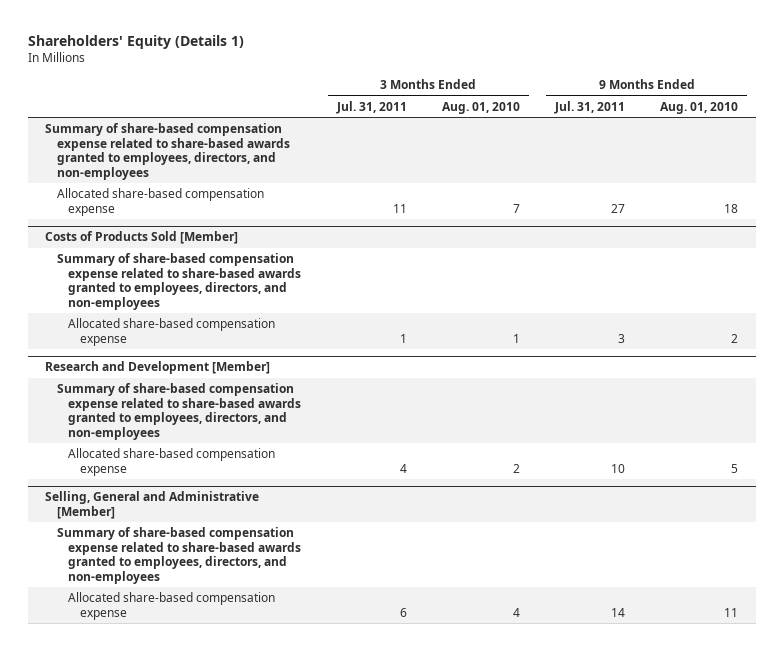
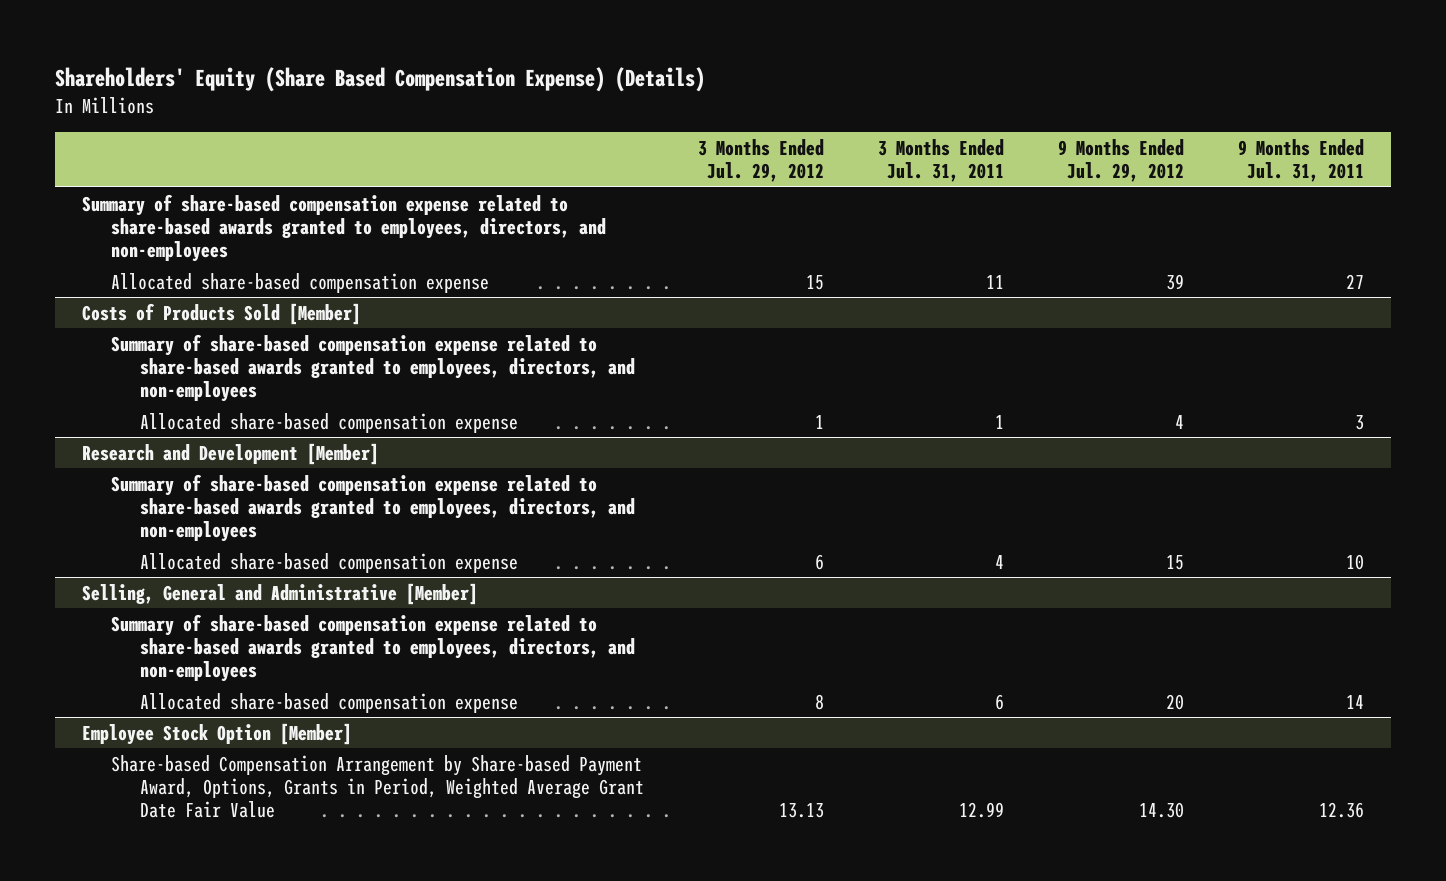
[27,35,244,50] Shareholders' Equity (Details 1) -> [54,66,705,92] Shareholders' Equity (Share Based Compensation Expense) (Details)
[441,101,520,114] Aug. 01, 2010 -> none
[660,101,739,114] Aug. 01, 2010 -> none
none -> [698,139,825,183] 3 Months Ended Jul. 29, 2012
none -> [1057,139,1184,183] 9 Months Ended Jul. 29, 2012
none -> [81,722,352,745] Employee Stock Option [Member]
none -> [111,754,645,818] Share-based Compensation Arrangement by Share-based Payment Award, Options, Grants in Period, Weighted Average Grant Date Fair Value

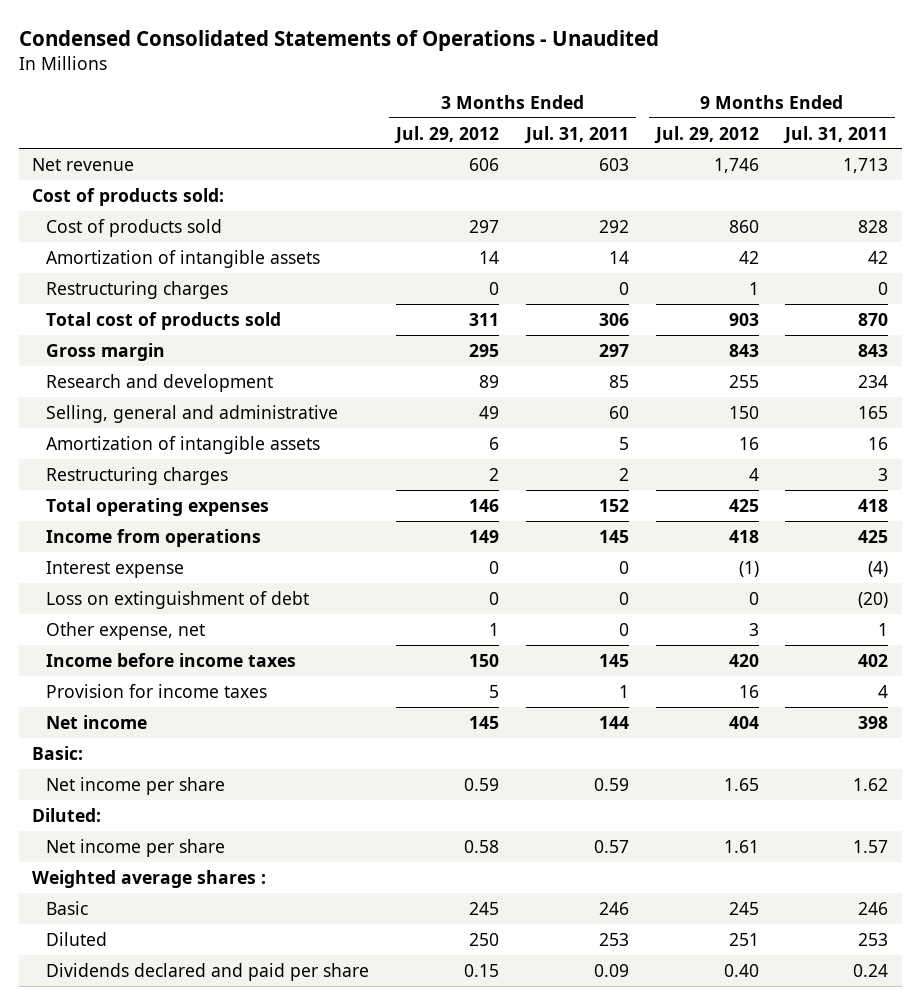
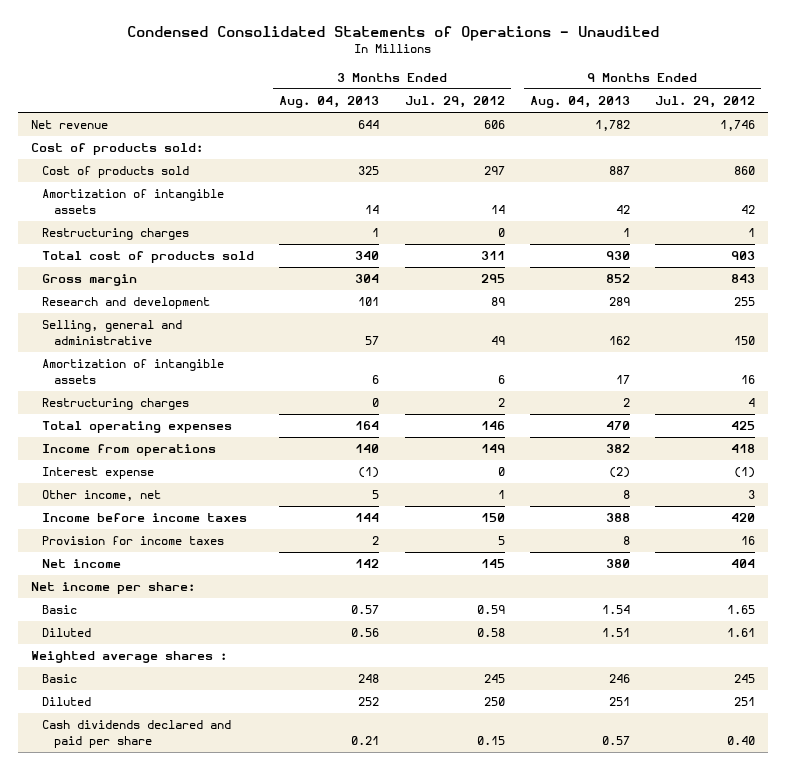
[523,125,629,144] Jul. 31, 2011 -> none
[783,125,889,144] Jul. 31, 2011 -> none
none -> [279,96,380,109] Aug. 04, 2013
none -> [529,96,630,109] Aug. 04, 2013
[46,590,310,609] Loss on extinguishment of debt -> none
[46,621,206,640] Other expense, net -> [42,490,162,502] Other income, net
[31,745,83,760] Basic: -> none
[31,807,101,822] Diluted: -> none
none -> [30,582,195,595] Net income per share:
[46,776,226,795] Net income per share -> [42,605,78,615] Basic
[46,838,226,857] Net income per share -> [42,628,92,638] Diluted
[46,962,370,981] Dividends declared and paid per share -> [42,720,232,748] Cash dividends declared and paid per share

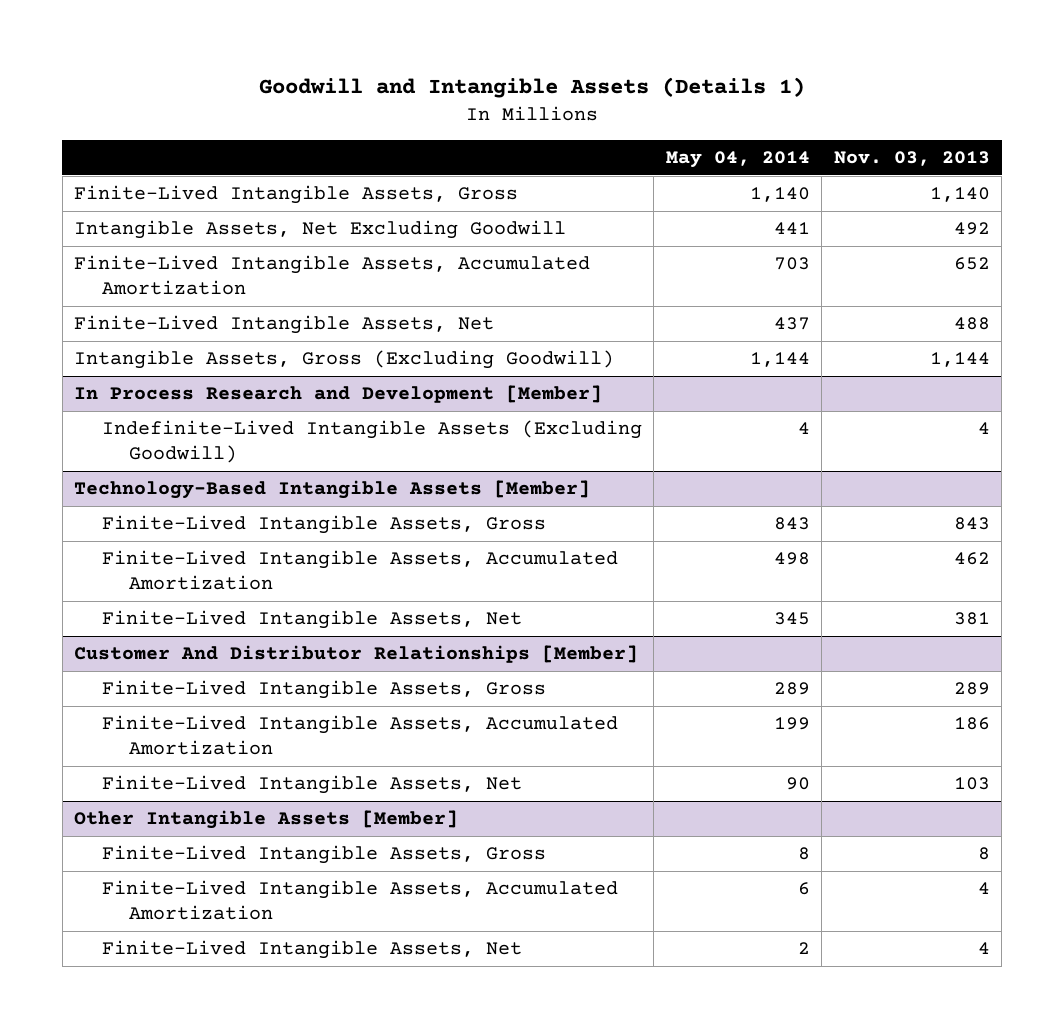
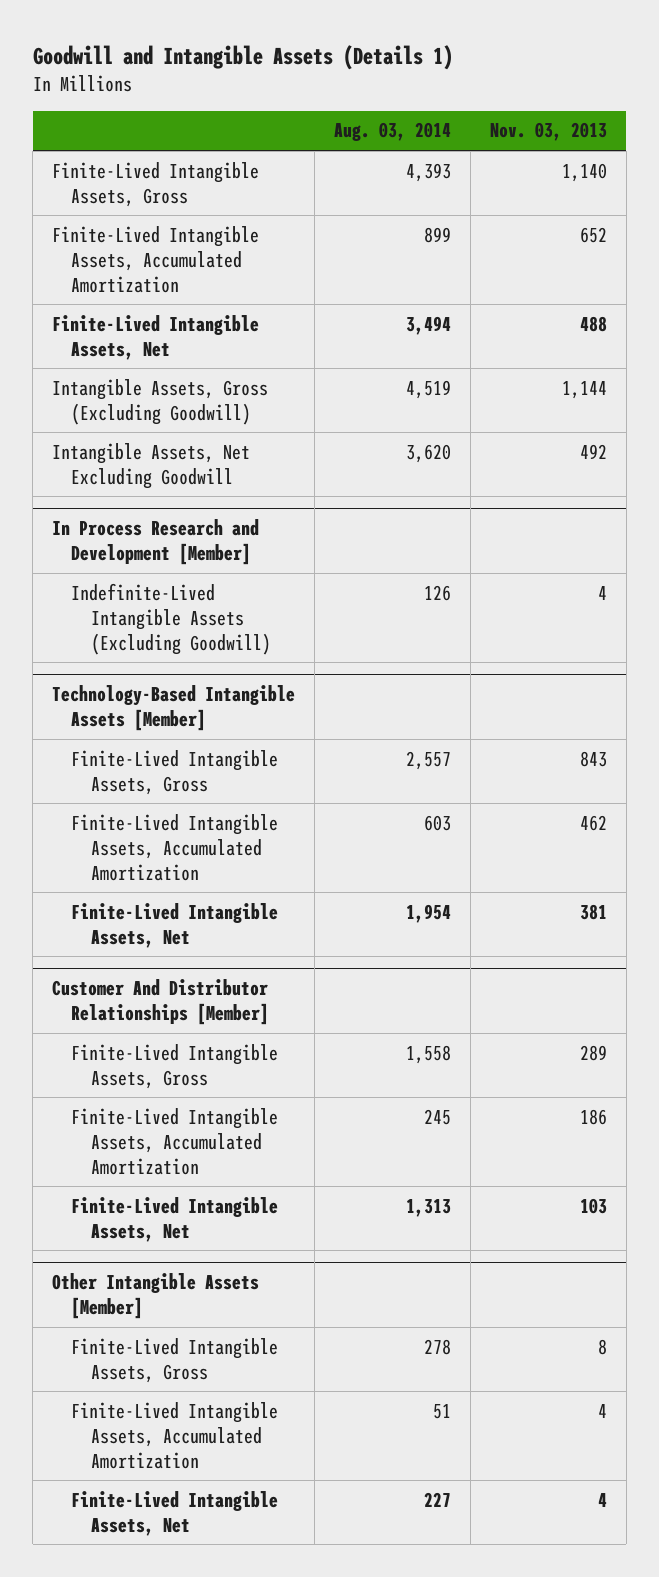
[665,150,810,168] May 04, 2014 -> none
none -> [334,122,452,142] Aug. 03, 2014
[74,220,567,240] Intangible Assets, Net Excluding Goodwill -> [52,442,251,489] Intangible Assets, Net Excluding Goodwill

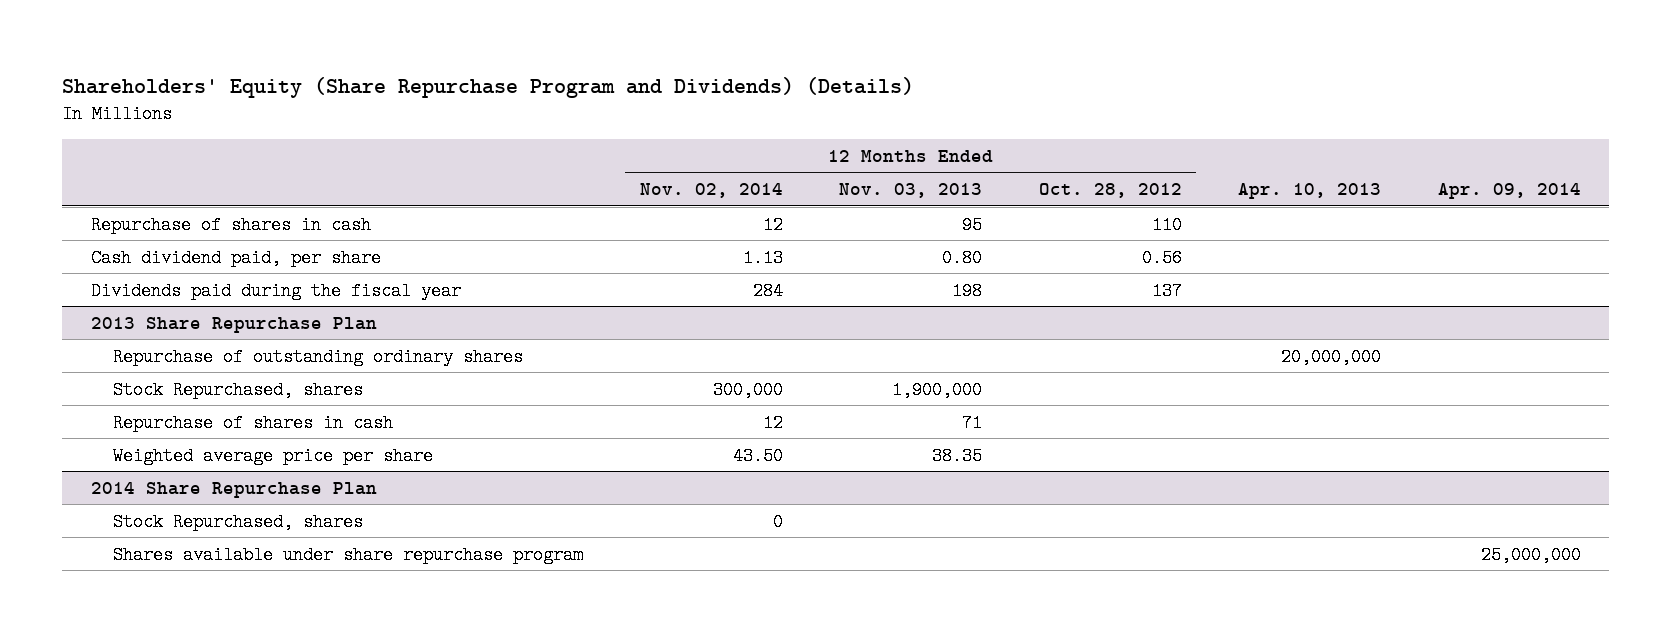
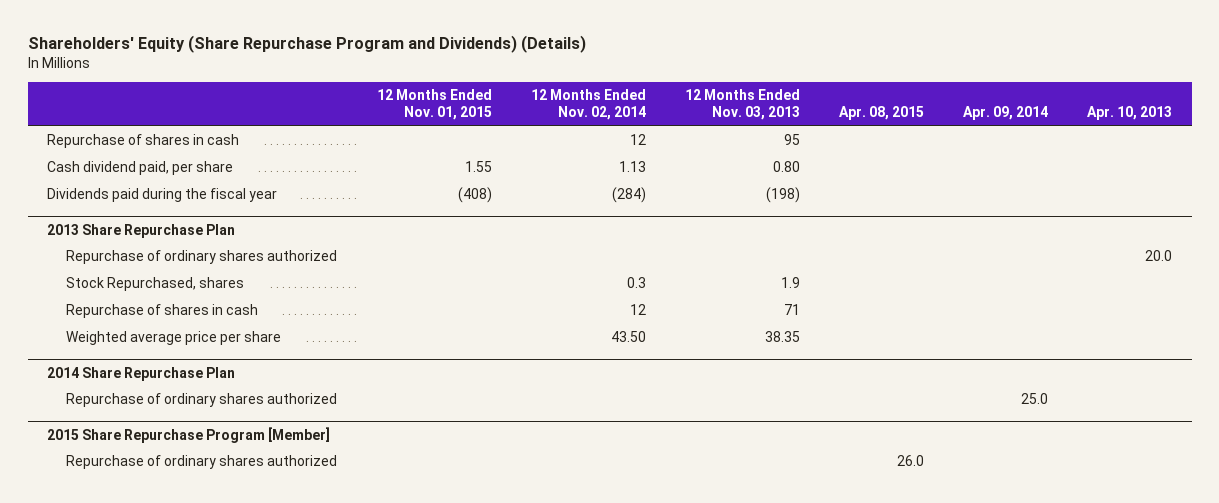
[1038,182,1182,198] Oct. 28, 2012 -> none
none -> [376,89,492,121] 12 Months Ended Nov. 01, 2015
none -> [838,106,924,121] Apr. 08, 2015
[752,281,783,300] 284 -> [611,187,646,204] (284)
[952,281,983,300] 198 -> [765,187,800,204] (198)
[113,347,524,366] Repurchase of outstanding ordinary shares -> [66,250,338,265] Repurchase of ordinary shares authorized
[1281,347,1382,366] 20,000,000 -> [1144,250,1172,262] 20.0
[712,380,783,399] 300,000 -> [626,277,646,289] 0.3
[892,380,983,399] 1,900,000 -> [780,277,800,289] 1.9
[113,512,364,531] Stock Repurchased, shares -> none
[113,545,584,564] Shares available under share repurchase program -> none
none -> [66,393,338,408] Repurchase of ordinary shares authorized
none -> [47,426,331,443] 2015 Share Repurchase Program [Member]
none -> [66,455,338,470] Repurchase of ordinary shares authorized

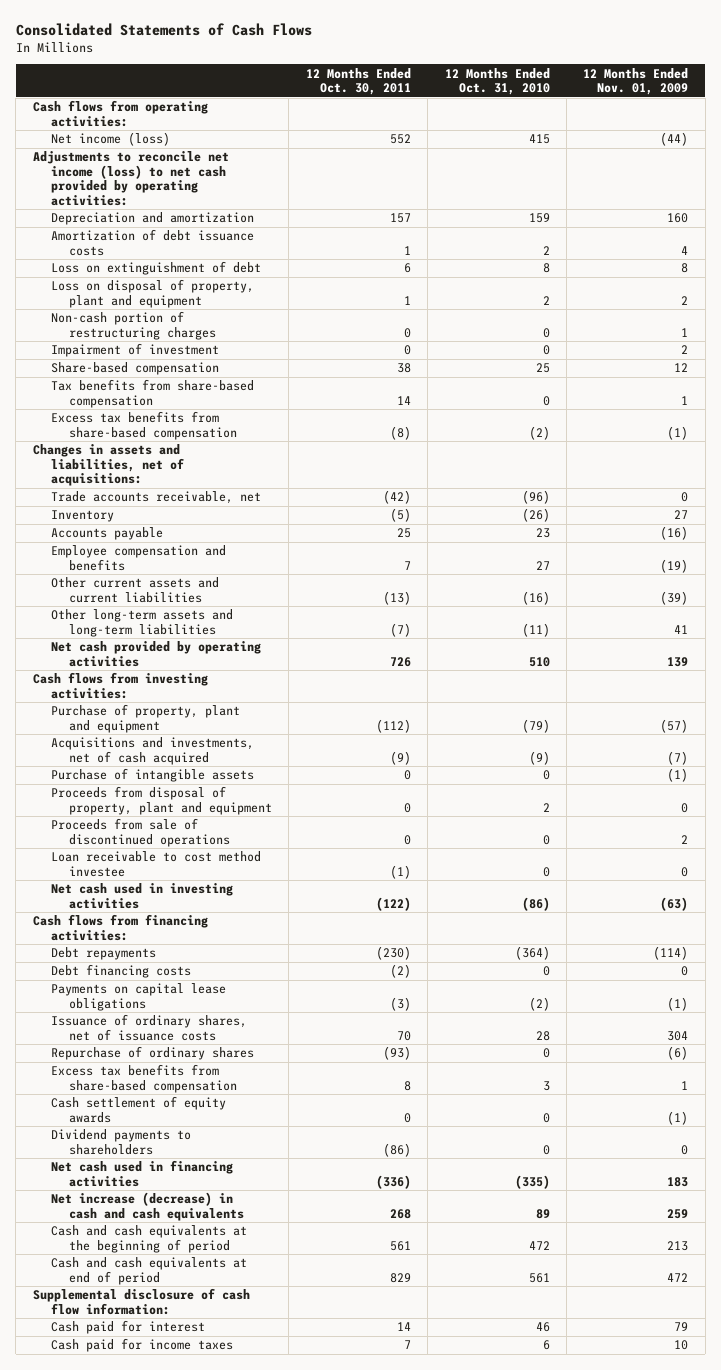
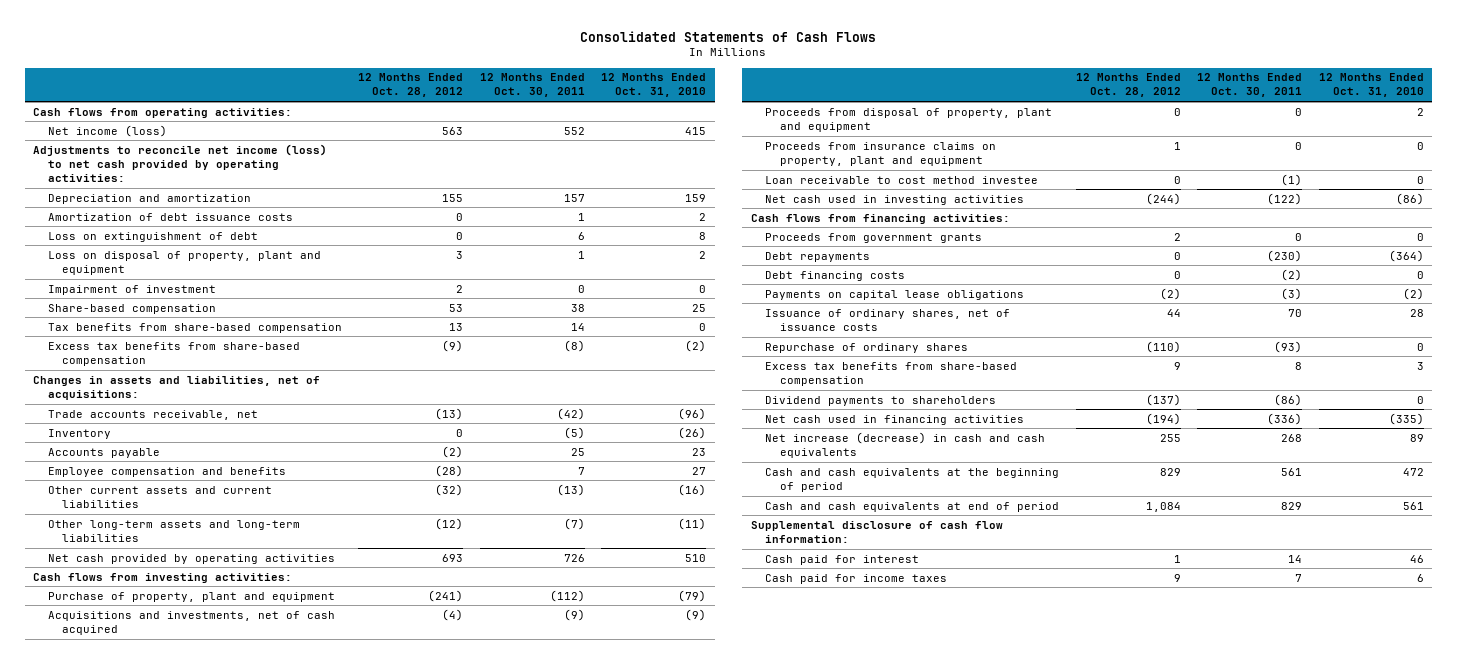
[583,67,689,95] 12 Months Ended Nov. 01, 2009 -> none
none -> [358,73,464,98] 12 Months Ended Oct. 28, 2012
[50,311,216,340] Non-cash portion of restructuring charges -> none
[50,768,254,783] Purchase of intangible assets -> none
[50,818,230,847] Proceeds from sale of discontinued operations -> none
none -> [765,141,997,166] Proceeds from insurance claims on property, plant and equipment
none -> [765,232,983,243] Proceeds from government grants
[50,1096,226,1123] Cash settlement of equity awards -> none

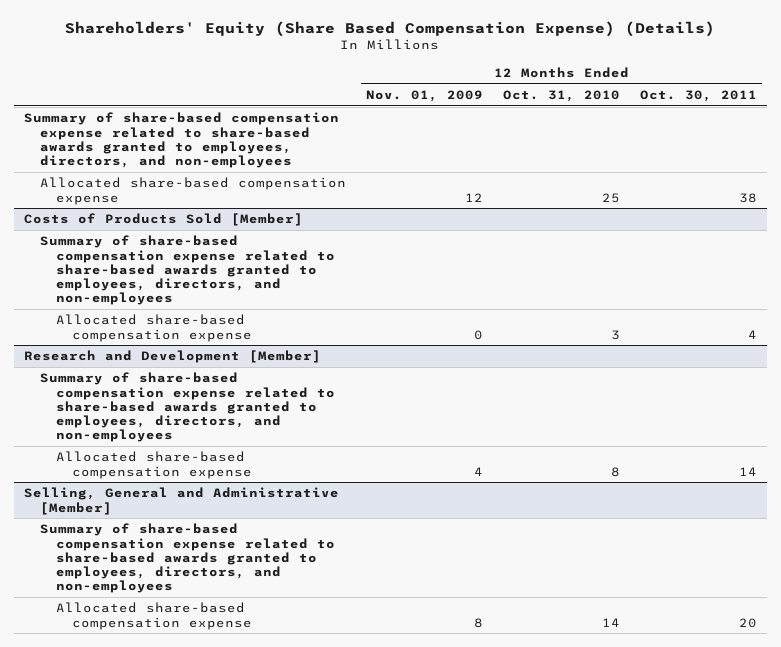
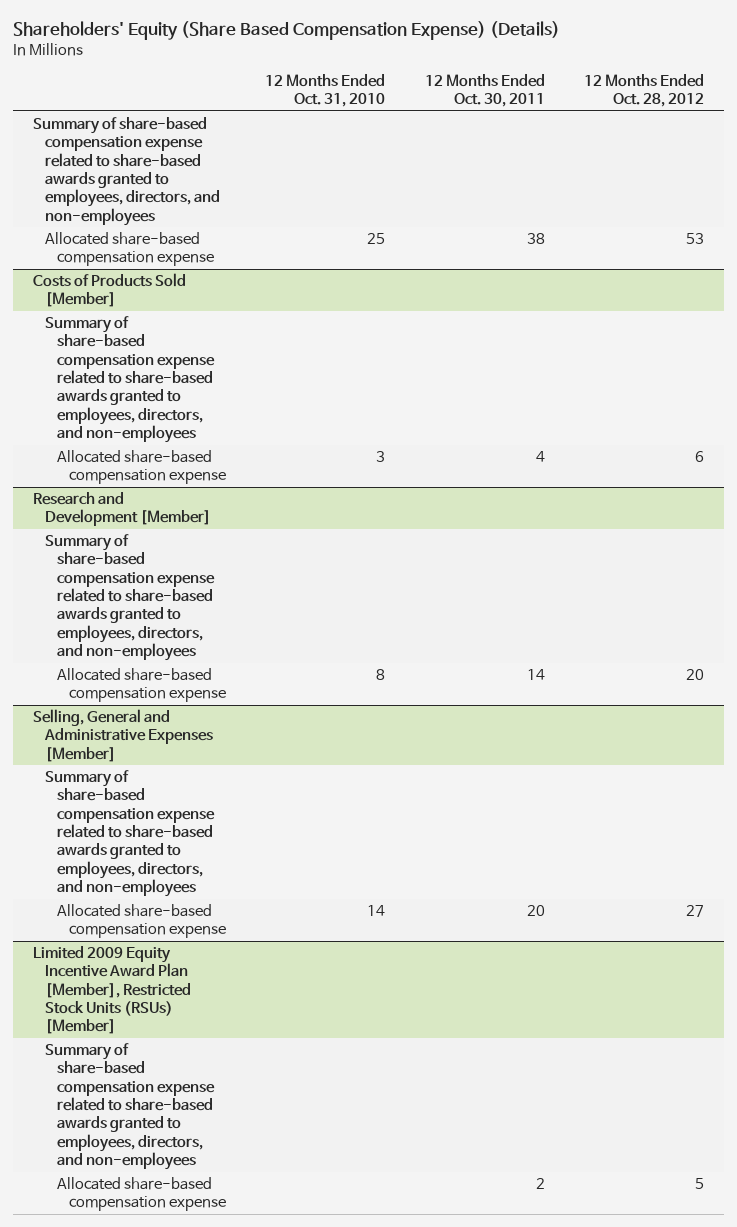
[365,89,483,102] Nov. 01, 2009 -> none
none -> [584,73,705,108] 12 Months Ended Oct. 28, 2012
[23,487,339,515] Selling, General and Administrative [Member] -> [32,708,213,762] Selling, General and Administrative Expenses [Member]
none -> [32,945,191,1035] Limited 2009 Equity Incentive Award Plan [Member], Restricted Stock Units (RSUs) [Member]
none -> [44,1042,215,1171] Summary of share-based compensation expense related to share-based awards granted to employees, directors, and non-employees
none -> [56,1176,226,1212] Allocated share-based compensation expense

